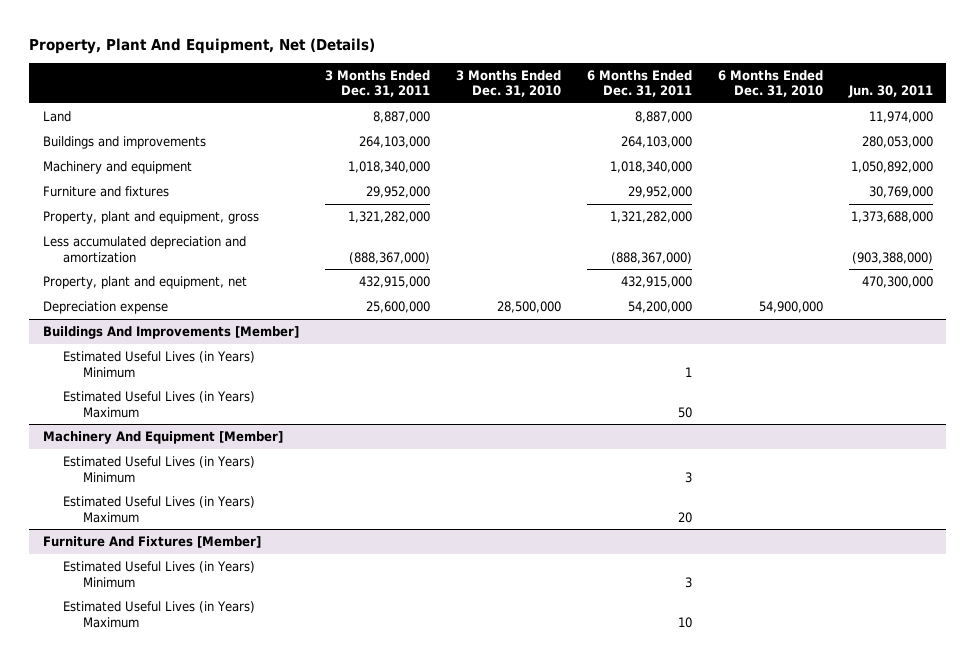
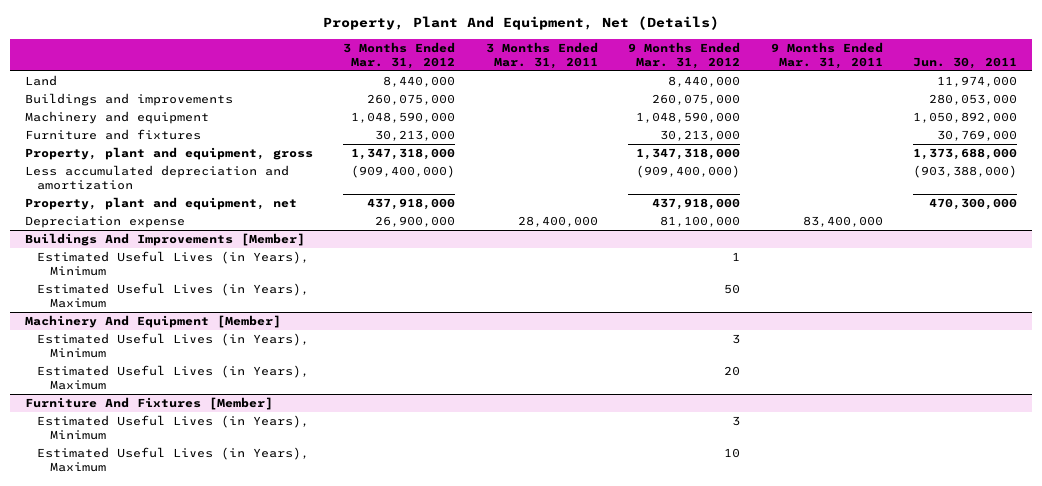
[324,69,430,98] 3 Months Ended Dec. 31, 2011 -> none
[455,69,561,98] 3 Months Ended Dec. 31, 2010 -> none
[586,69,692,98] 6 Months Ended Dec. 31, 2011 -> none
[718,69,824,98] 6 Months Ended Dec. 31, 2010 -> none
none -> [343,41,456,70] 3 Months Ended Mar. 31, 2012
none -> [485,41,598,70] 3 Months Ended Mar. 31, 2011
none -> [628,41,741,70] 9 Months Ended Mar. 31, 2012
none -> [770,41,883,70] 9 Months Ended Mar. 31, 2011
[62,351,255,378] Estimated Useful Lives (in Years) Minimum -> [37,250,310,277] Estimated Useful Lives (in Years), Minimum
[62,391,255,418] Estimated Useful Lives (in Years) Maximum -> [37,282,310,309] Estimated Useful Lives (in Years), Maximum
[62,456,255,483] Estimated Useful Lives (in Years) Minimum -> [37,332,310,359] Estimated Useful Lives (in Years), Minimum
[62,496,255,523] Estimated Useful Lives (in Years) Maximum -> [37,364,310,391] Estimated Useful Lives (in Years), Maximum
[62,561,255,588] Estimated Useful Lives (in Years) Minimum -> [37,414,310,441] Estimated Useful Lives (in Years), Minimum
[62,601,255,628] Estimated Useful Lives (in Years) Maximum -> [37,446,310,473] Estimated Useful Lives (in Years), Maximum

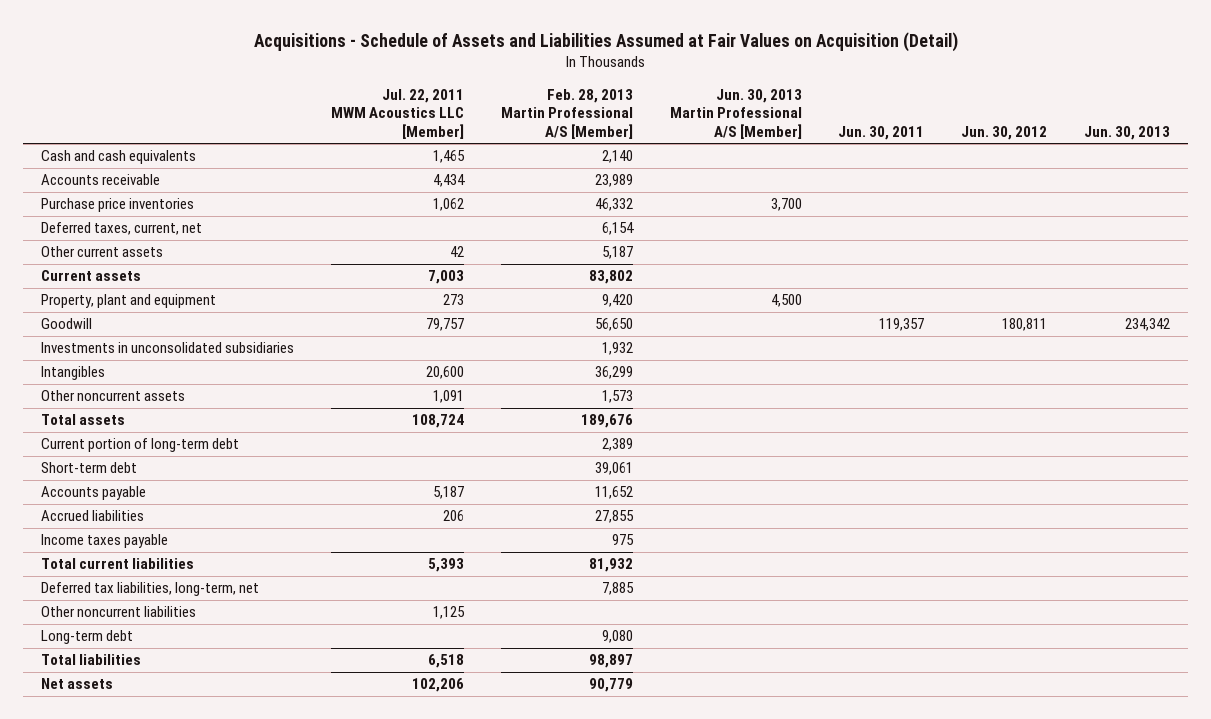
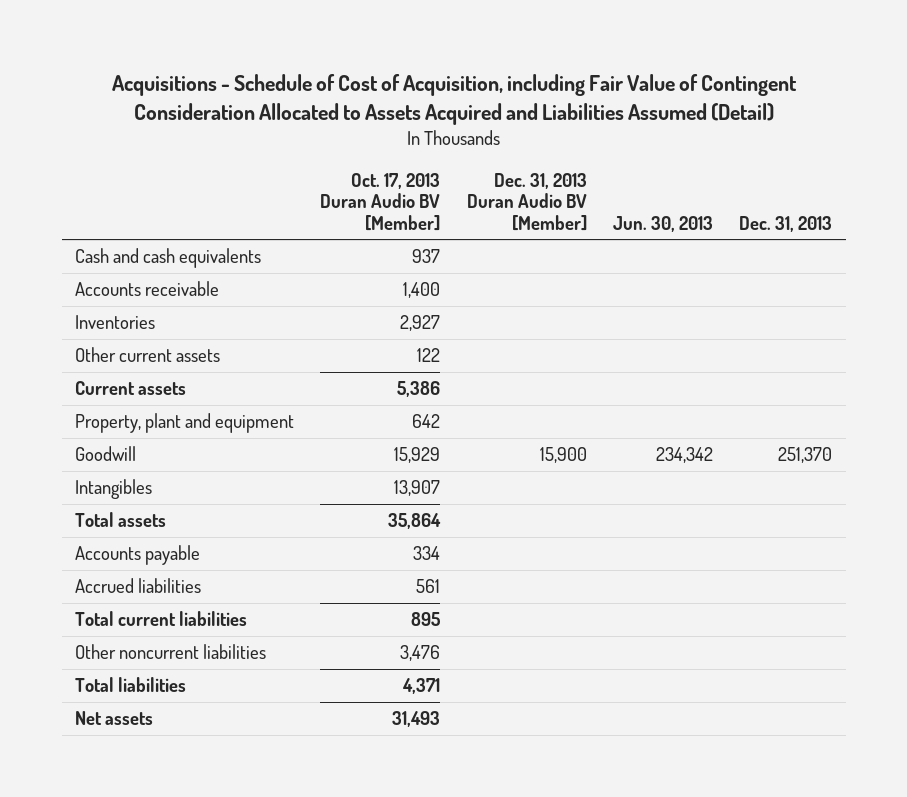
[253,31,958,52] Acquisitions - Schedule of Assets and Liabilities Assumed at Fair Values on Acquisition (Detail) -> [111,73,797,125] Acquisitions - Schedule of Cost of Acquisition, including Fair Value of Contingent Consideration Allocated to Assets Acquired and Liabilities Assumed (Detail)
[331,88,465,139] Jul. 22, 2011 MWM Acoustics LLC [Member] -> none
[500,88,633,139] Feb. 28, 2013 Martin Professional A/S [Member] -> none
[669,88,802,139] Jun. 30, 2013 Martin Professional A/S [Member] -> none
[838,125,925,140] Jun. 30, 2011 -> none
[961,125,1048,140] Jun. 30, 2012 -> none
none -> [320,172,441,231] Oct. 17, 2013 Duran Audio BV [Member]
none -> [466,172,587,231] Dec. 31, 2013 Duran Audio BV [Member]
none -> [739,215,833,232] Dec. 31, 2013
[41,222,203,236] Deferred taxes, current, net -> none
[41,198,195,213] Purchase price inventories -> [75,315,156,330] Inventories
[41,342,295,354] Investments in unconsolidated subsidiaries -> none
[41,390,186,402] Other noncurrent assets -> none
[41,438,240,453] Current portion of long-term debt -> none
[41,462,138,474] Short-term debt -> none
[41,534,169,549] Income taxes payable -> none
[41,582,260,597] Deferred tax liabilities, long-term, net -> none
[41,630,134,645] Long-term debt -> none

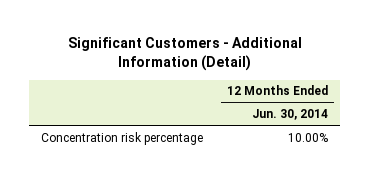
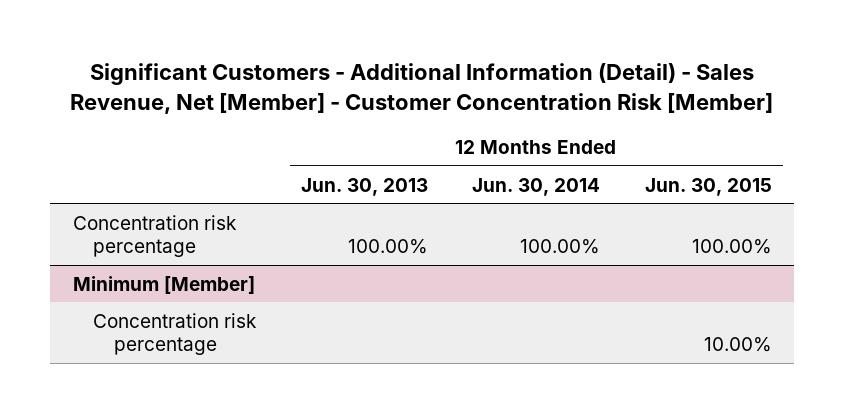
[67,37,302,72] Significant Customers - Additional Information (Detail) -> [70,63,774,114] Significant Customers - Additional Information (Detail) - Sales Revenue, Net [Member] - Customer Concentration Risk [Member]
none -> [300,177,428,196] Jun. 30, 2013
none -> [644,177,772,196] Jun. 30, 2015
[288,132,329,142] 10.00% -> [520,239,601,255] 100.00%
none -> [72,275,255,294] Minimum [Member]
none -> [93,312,258,356] Concentration risk percentage

